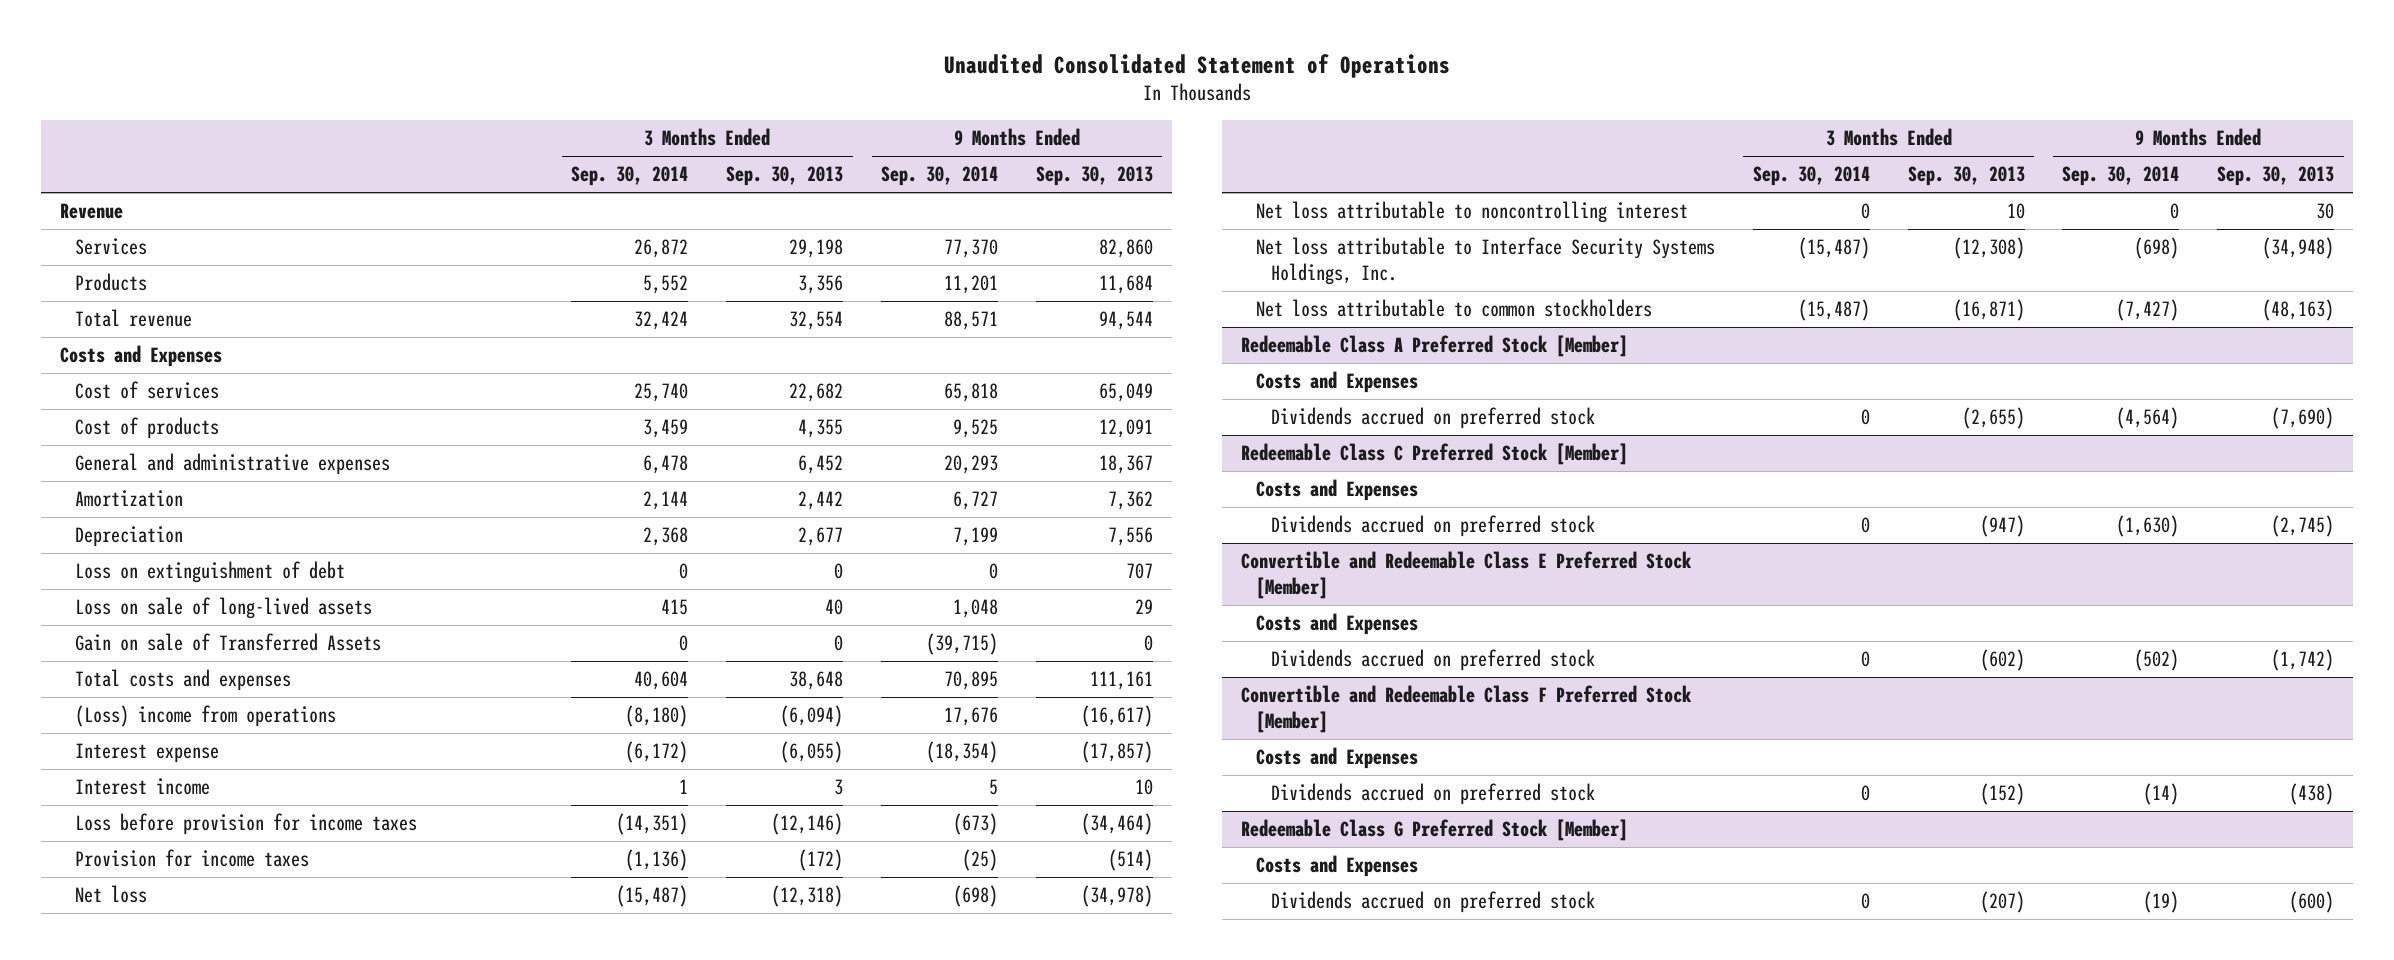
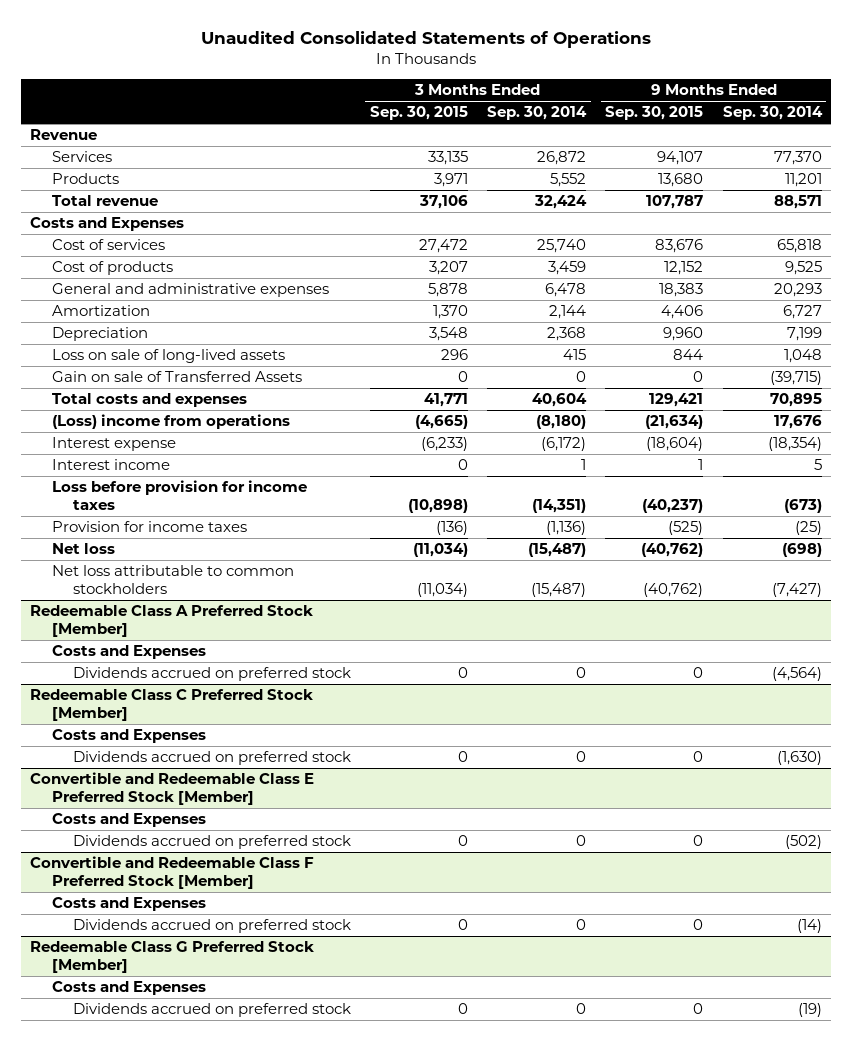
[944,53,1451,78] Unaudited Consolidated Statement of Operations -> [200,30,651,48] Unaudited Consolidated Statements of Operations
[726,166,844,187] Sep. 30, 2013 -> none
[1035,166,1153,187] Sep. 30, 2013 -> none
none -> [370,106,469,121] Sep. 30, 2015
none -> [605,106,704,121] Sep. 30, 2015
[74,561,345,584] Loss on extinguishment of debt -> none
[1256,201,1689,224] Net loss attributable to noncontrolling interest -> none
[1256,237,1716,286] Net loss attributable to Interface Security Systems Holdings, Inc. -> none

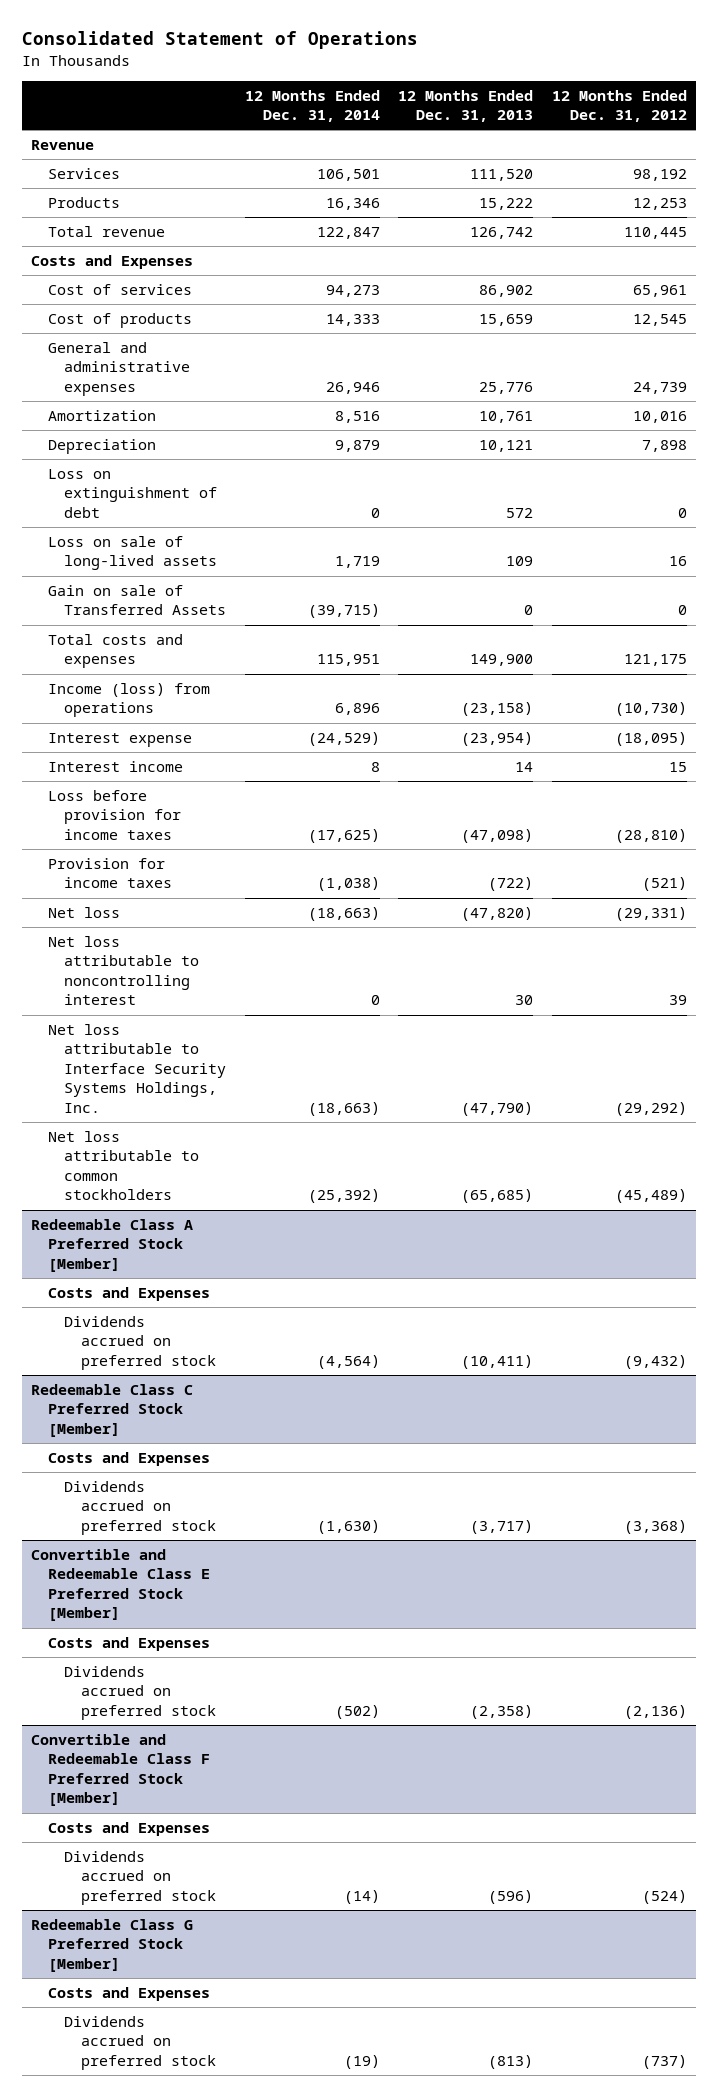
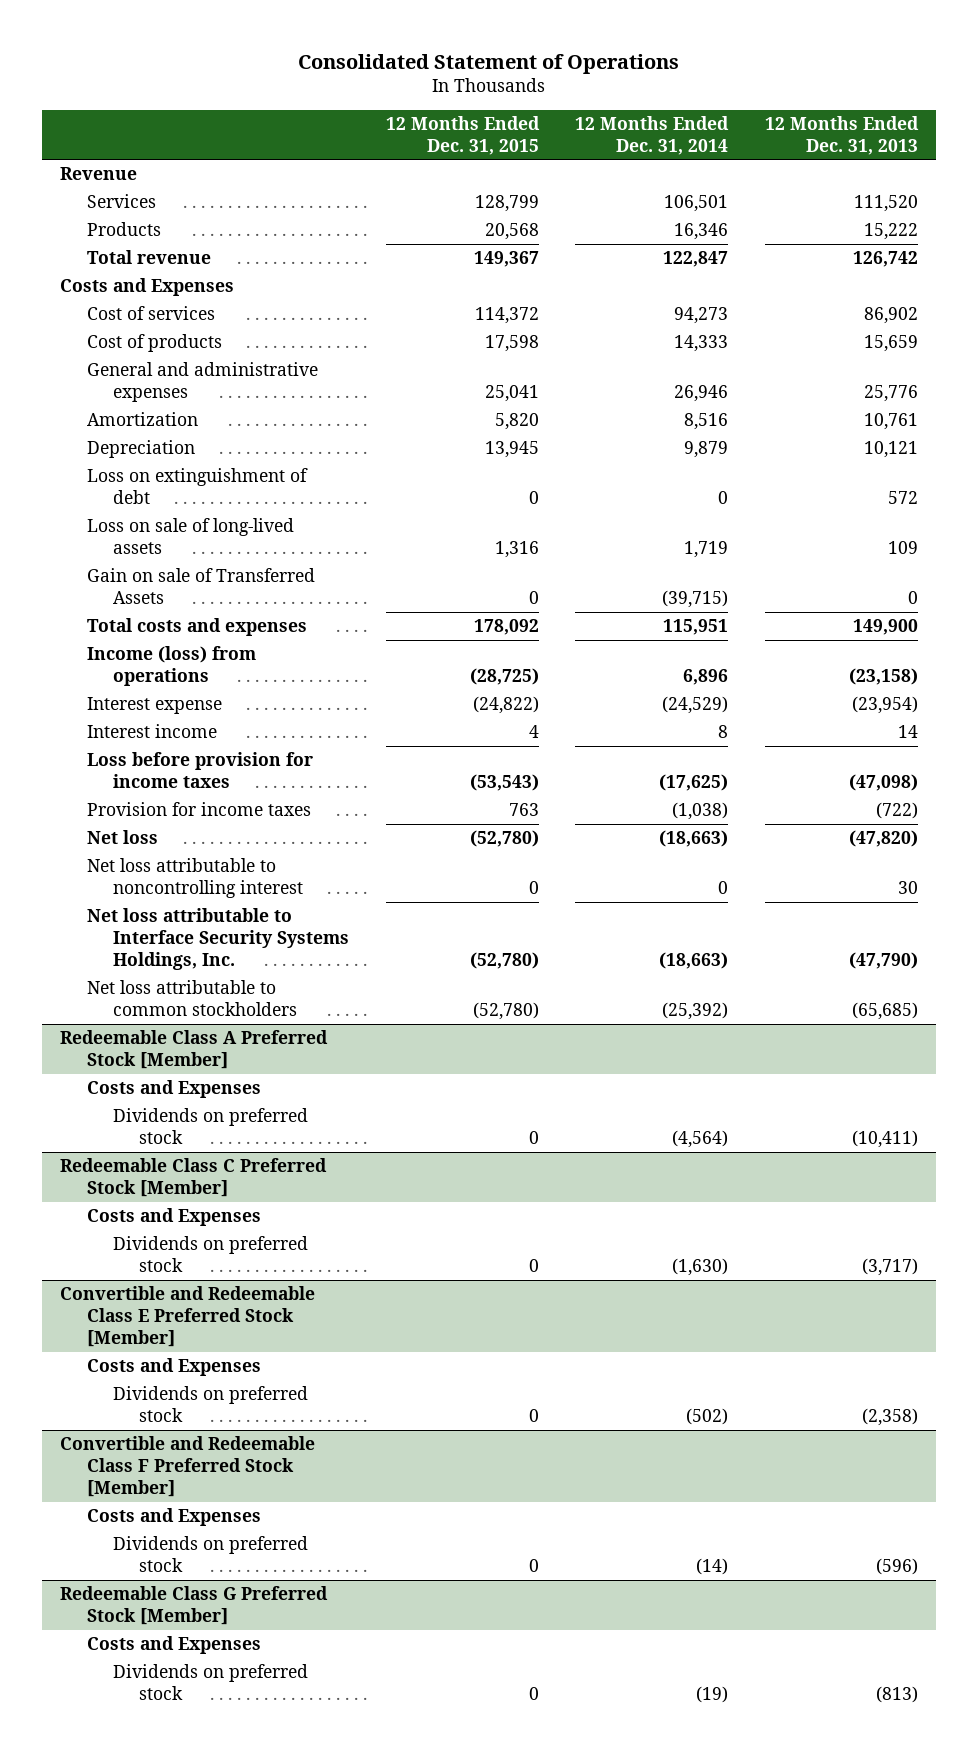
[552,89,688,123] 12 Months Ended Dec. 31, 2012 -> none
none -> [385,115,540,155] 12 Months Ended Dec. 31, 2015
[64,1316,216,1370] Dividends accrued on preferred stock -> [112,1108,308,1145] Dividends on preferred stock
[64,1481,216,1535] Dividends accrued on preferred stock -> [112,1236,308,1273] Dividends on preferred stock
[64,1666,216,1720] Dividends accrued on preferred stock -> [112,1386,308,1423] Dividends on preferred stock
[64,1851,216,1905] Dividends accrued on preferred stock -> [112,1536,308,1573] Dividends on preferred stock
[64,2016,216,2070] Dividends accrued on preferred stock -> [112,1664,308,1701] Dividends on preferred stock

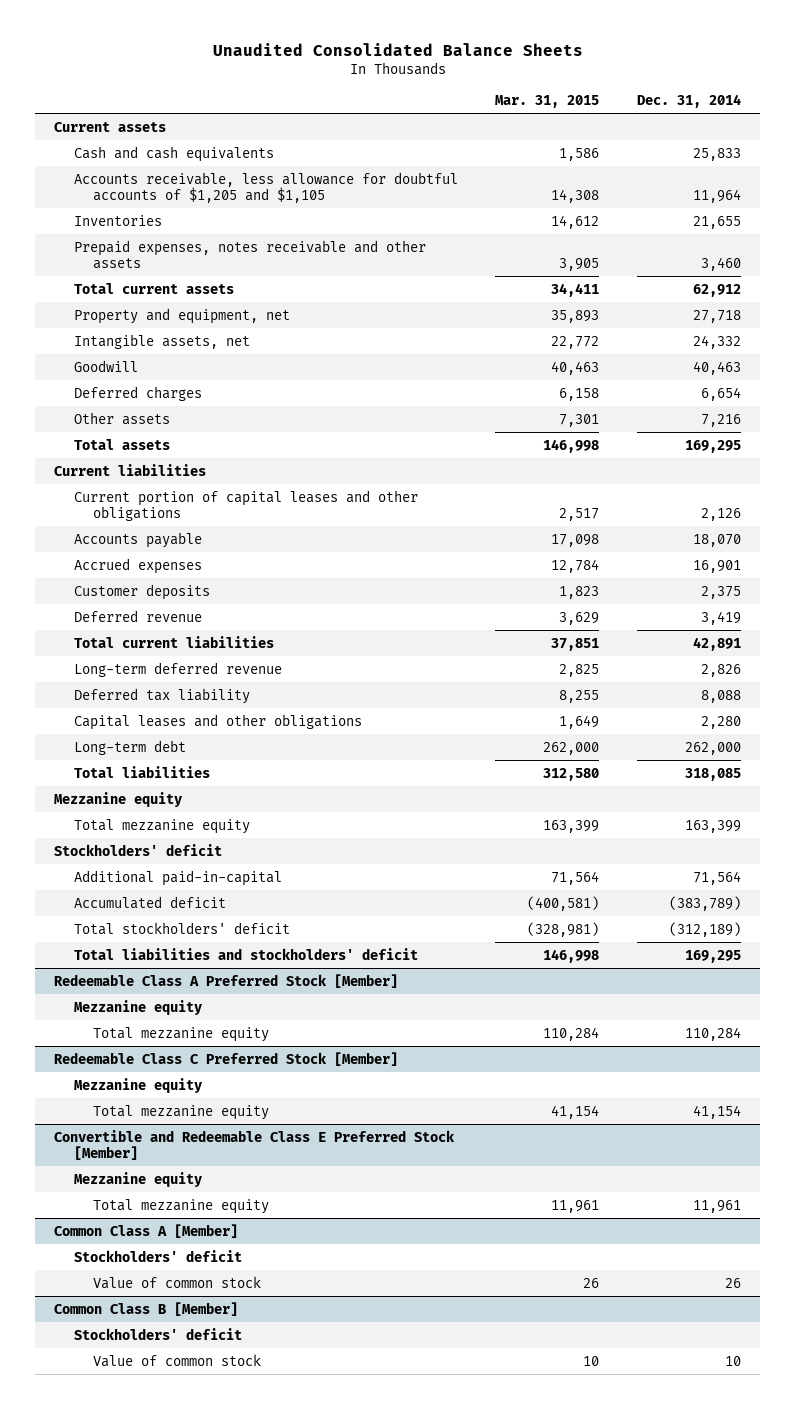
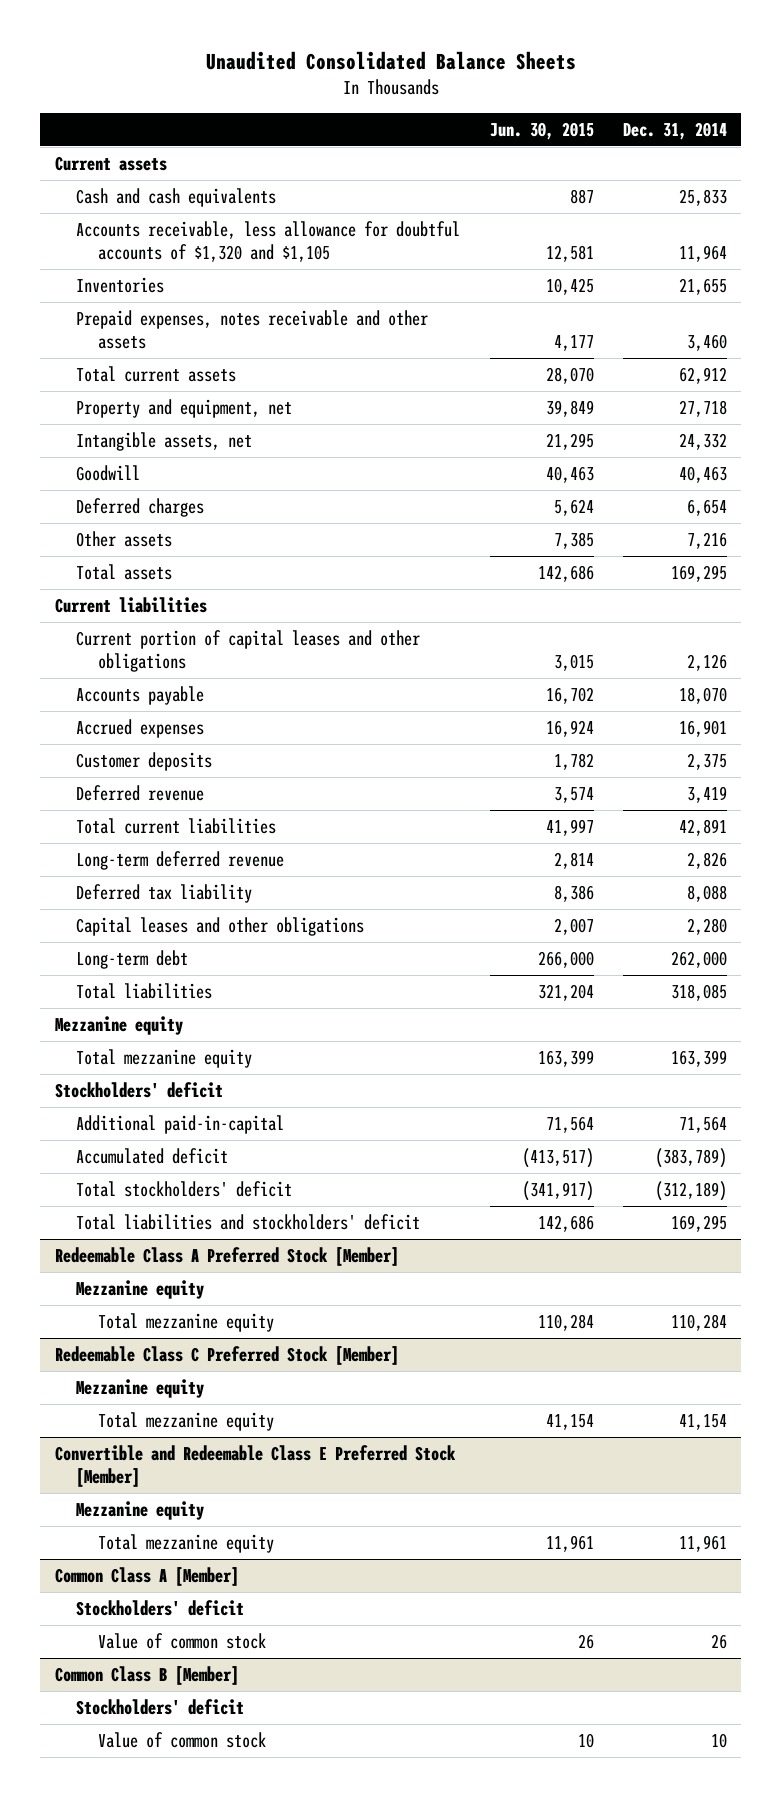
[495,95,600,109] Mar. 31, 2015 -> none
none -> [489,122,594,141] Jun. 30, 2015
[73,171,458,203] Accounts receivable, less allowance for doubtful accounts of $1,205 and $1,105 -> [76,221,461,262] Accounts receivable, less allowance for doubtful accounts of $1,320 and $1,105

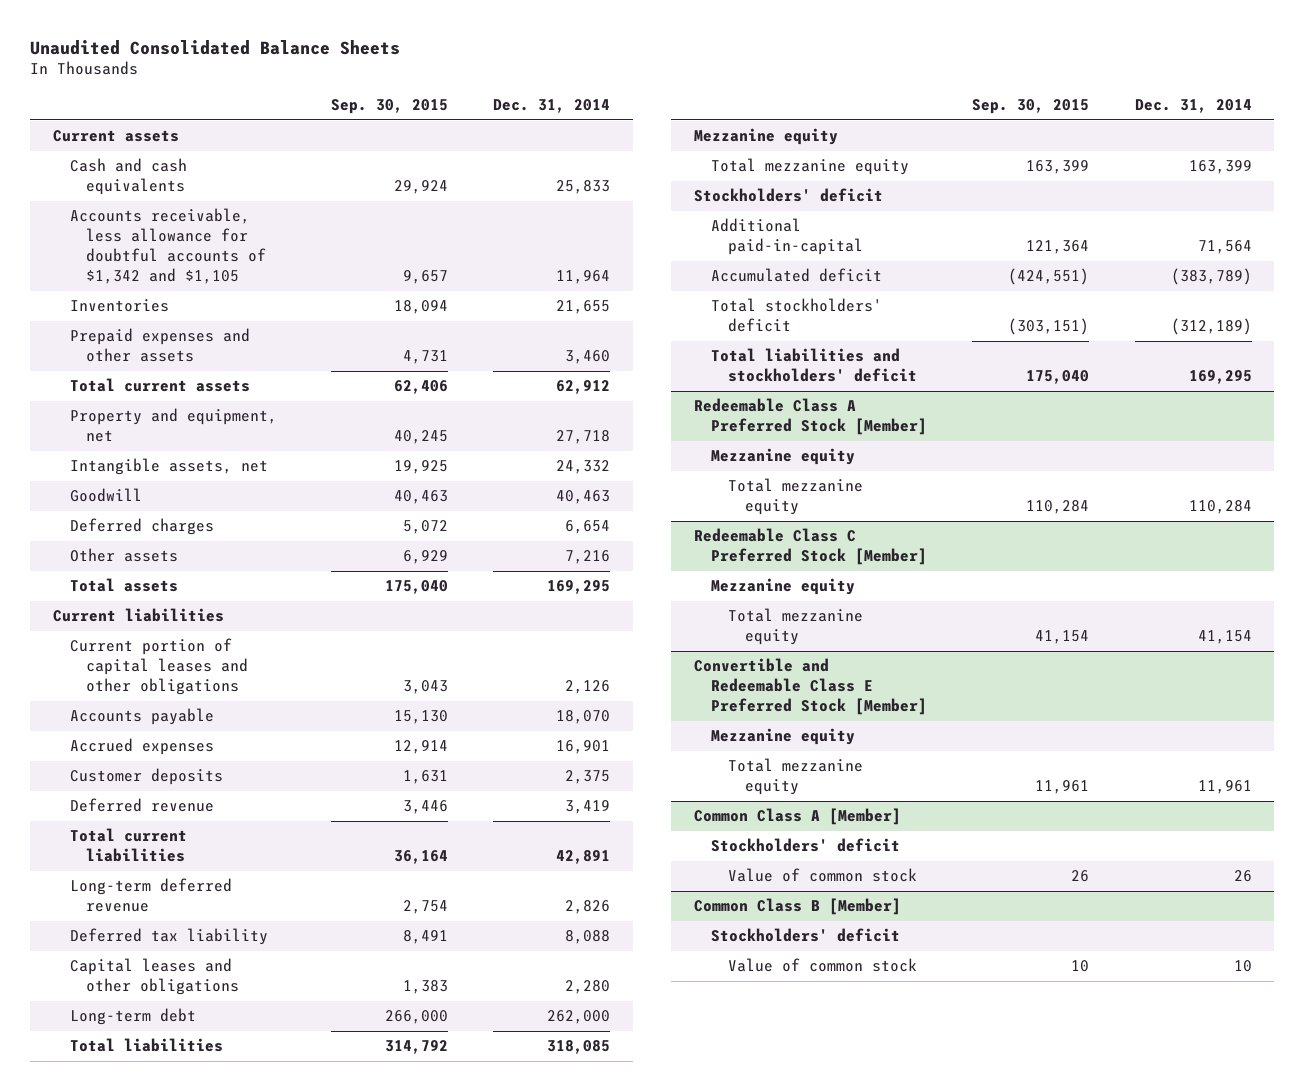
[489,122,594,141] Jun. 30, 2015 -> none
none -> [330,99,448,115] Sep. 30, 2015
[76,221,461,262] Accounts receivable, less allowance for doubtful accounts of $1,320 and $1,105 -> [69,208,267,285] Accounts receivable, less allowance for doubtful accounts of $1,342 and $1,105
[76,310,429,349] Prepaid expenses, notes receivable and other assets -> [69,328,250,363] Prepaid expenses and other assets

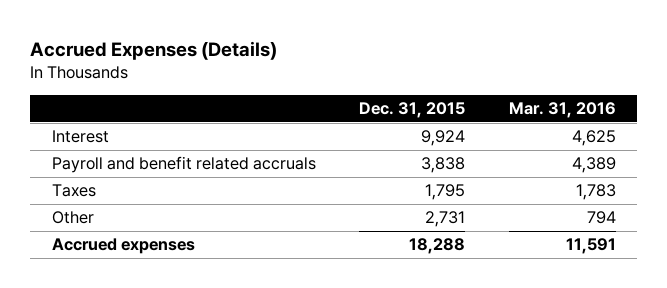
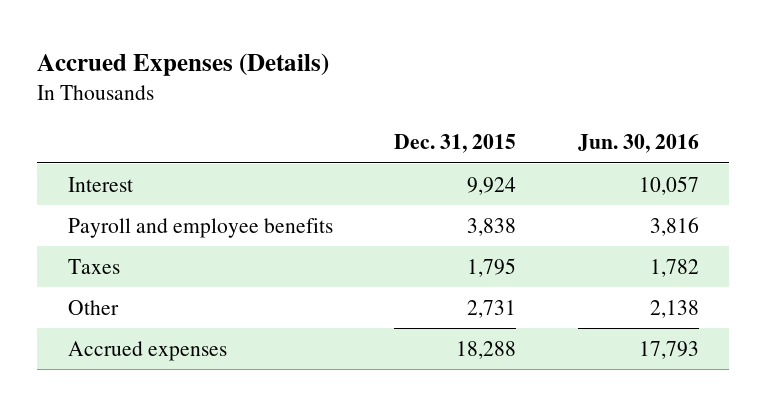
[508,101,616,118] Mar. 31, 2016 -> none
none -> [577,134,699,154] Jun. 30, 2016
[51,156,316,174] Payroll and benefit related accruals -> [67,217,333,238] Payroll and employee benefits

